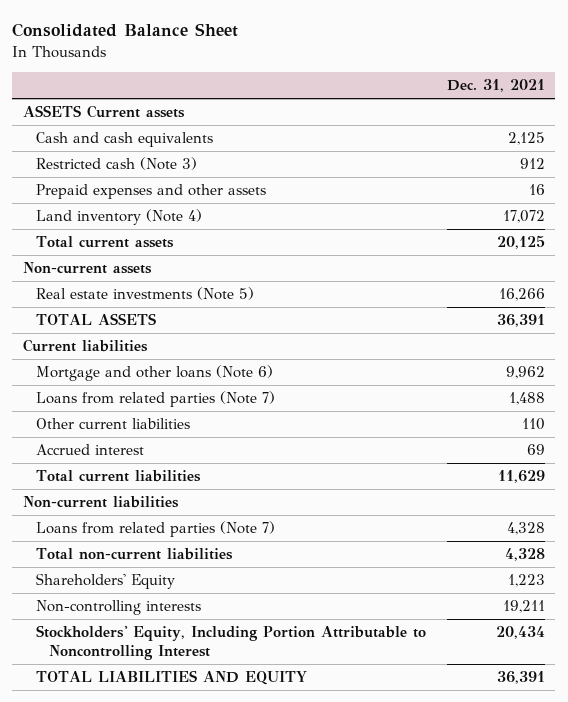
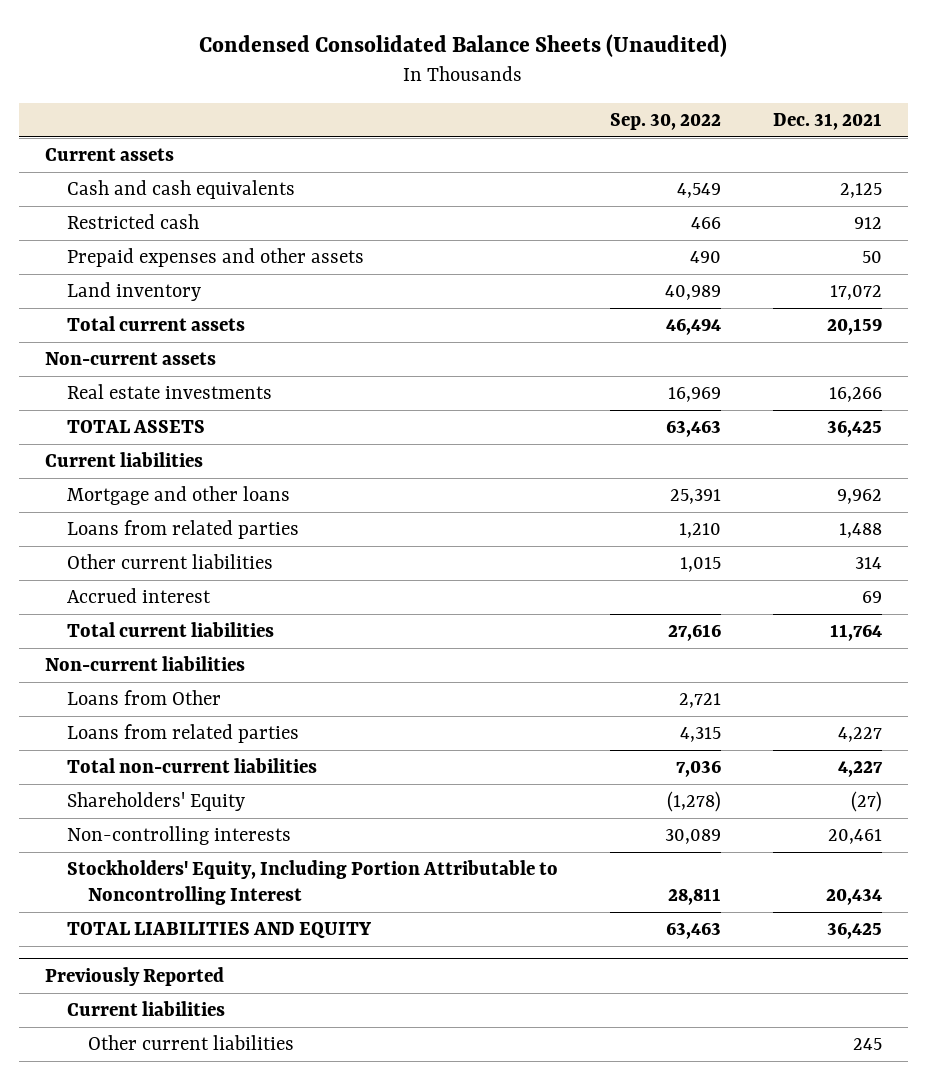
[12,23,239,38] Consolidated Balance Sheet -> [199,34,728,58] Condensed Consolidated Balance Sheets (Unaudited)
none -> [609,112,721,130] Sep. 30, 2022
[22,105,185,119] ASSETS Current assets -> [45,148,175,162] Current assets
[35,157,197,171] Restricted cash (Note 3) -> [66,214,199,230] Restricted cash
[528,184,545,196] 16 -> [861,251,882,264] 50
[35,209,202,226] Land inventory (Note 4) -> [66,282,201,302] Land inventory
[496,235,545,250] 20,125 -> [826,318,882,336] 20,159
[35,287,254,301] Real estate investments (Note 5) -> [66,384,272,400] Real estate investments
[496,314,545,328] 36,391 -> [826,420,882,438] 36,425
[35,365,273,382] Mortgage and other loans (Note 6) -> [66,486,290,506] Mortgage and other loans
[35,391,275,408] Loans from related parties (Note 7) -> [66,520,299,540] Loans from related parties
[521,418,545,431] 110 -> [854,557,882,570] 314
[497,470,545,484] 11,629 -> [829,624,882,642] 11,764
none -> [66,690,221,706] Loans from Other
[35,521,275,538] Loans from related parties (Note 7) -> [66,724,299,744] Loans from related parties
[506,522,545,536] 4,328 -> [837,727,882,743] 4,227
[504,548,545,562] 4,328 -> [837,761,883,778] 4,227
[507,574,545,588] 1,223 -> [850,791,882,813] (27)
[502,600,545,614] 19,211 -> [827,829,882,845] 20,461
[496,671,545,685] 36,391 -> [826,922,882,940] 36,425
none -> [45,966,225,986] Previously Reported
none -> [66,1001,225,1017] Current liabilities
none -> [88,1035,295,1051] Other current liabilities

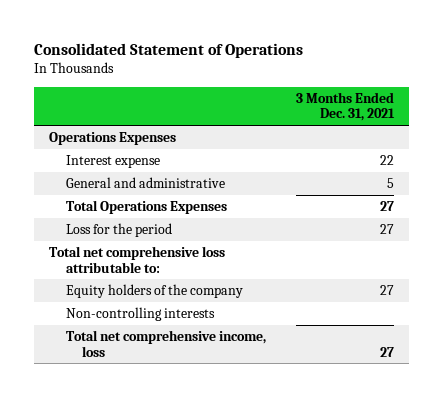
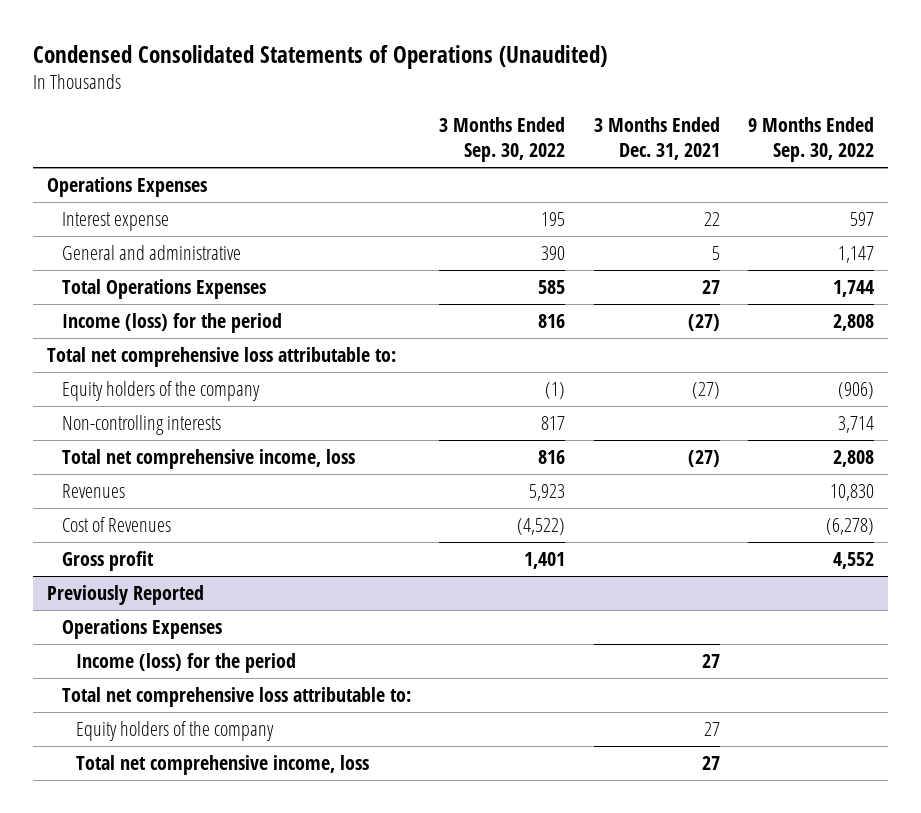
[34,43,304,59] Consolidated Statement of Operations -> [32,44,607,69] Condensed Consolidated Statements of Operations (Unaudited)
none -> [439,117,566,162] 3 Months Ended Sep. 30, 2022
none -> [748,117,875,162] 9 Months Ended Sep. 30, 2022
[65,222,172,237] Loss for the period -> [61,312,282,333] Income (loss) for the period
[379,223,394,234] 27 -> [687,313,720,331] (27)
[379,284,394,295] 27 -> [691,381,720,399] (27)
none -> [61,448,355,469] Total net comprehensive income, loss
none -> [61,483,125,498] Revenues
none -> [61,516,171,532] Cost of Revenues
none -> [61,550,154,571] Gross profit
none -> [46,584,204,605] Previously Reported
none -> [61,618,222,639] Operations Expenses
none -> [76,652,297,673] Income (loss) for the period
none -> [61,686,411,707] Total net comprehensive loss attributable to:
none -> [76,720,275,741] Equity holders of the company

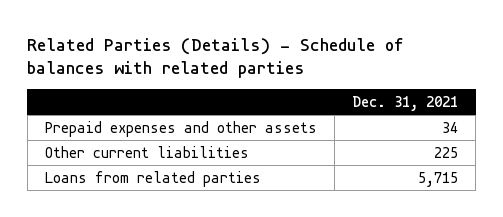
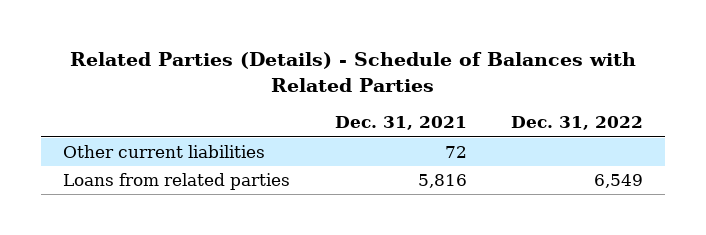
[27,37,405,79] Related Parties (Details) - Schedule of balances with related parties -> [70,52,637,92] Related Parties (Details) - Schedule of Balances with Related Parties
none -> [511,116,644,131] Dec. 31, 2022
[44,120,317,137] Prepaid expenses and other assets -> none
[434,146,459,158] 225 -> [444,146,467,159] 72
[418,171,459,187] 5,715 -> [417,174,467,189] 5,816

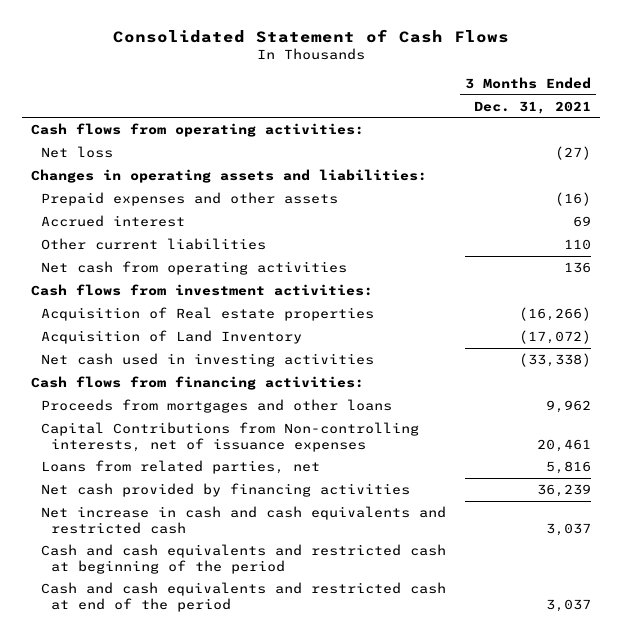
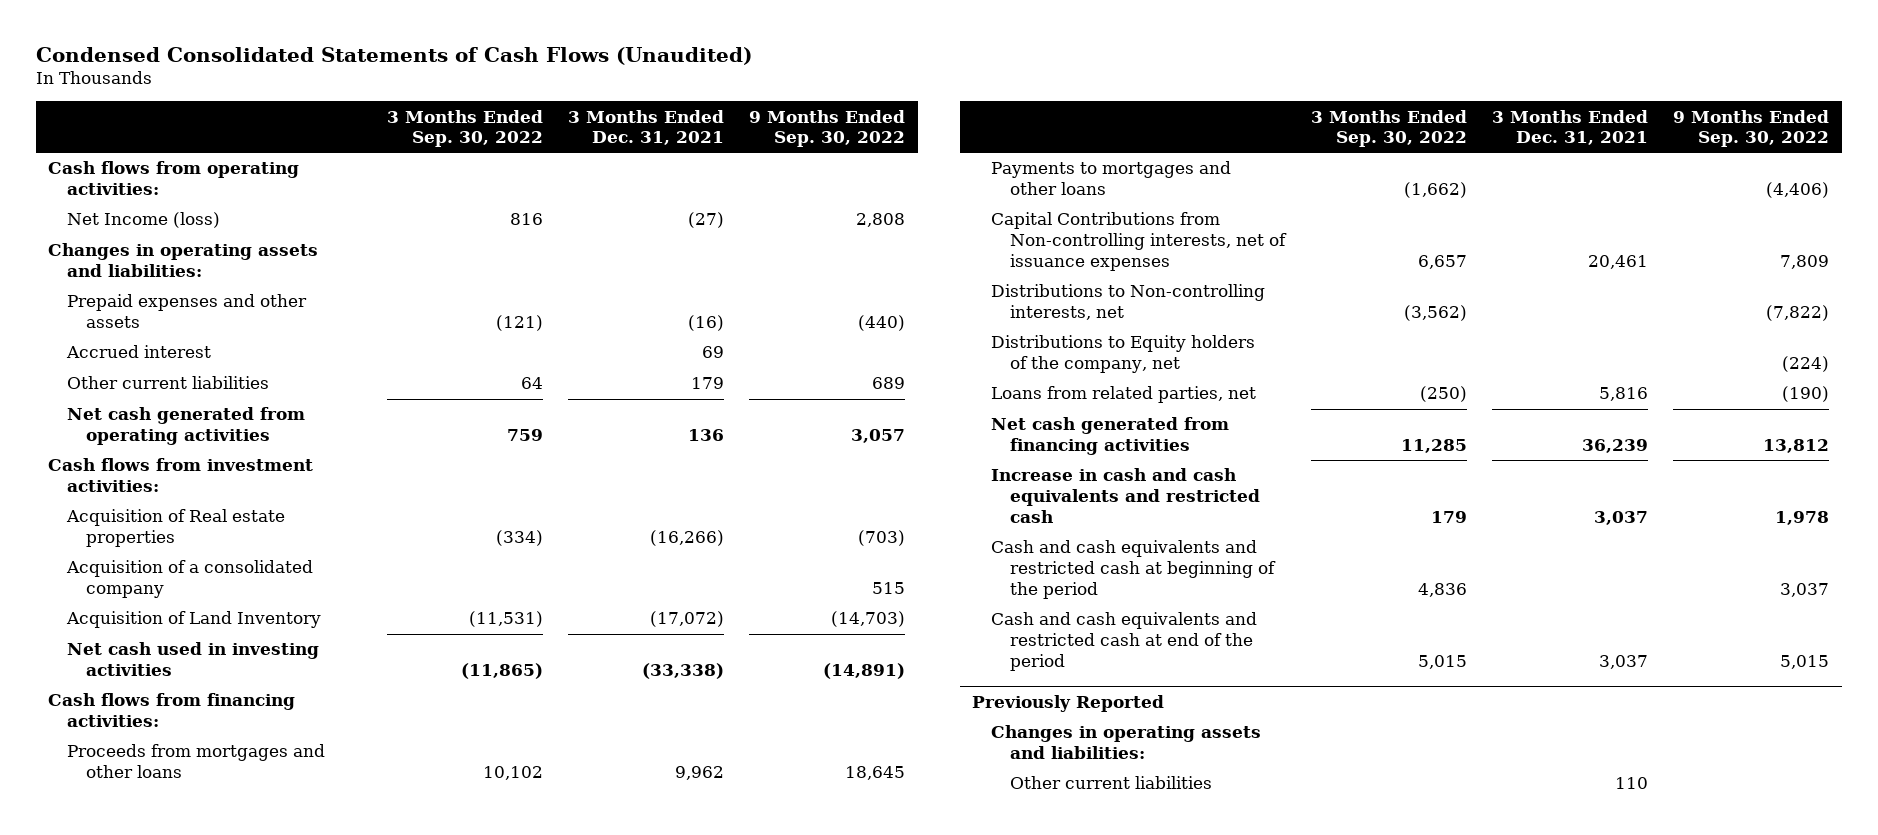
[113,28,510,43] Consolidated Statement of Cash Flows -> [35,46,752,65] Condensed Consolidated Statements of Cash Flows (Unaudited)
none -> [386,109,543,148] 3 Months Ended Sep. 30, 2022
none -> [749,109,906,148] 9 Months Ended Sep. 30, 2022
[41,145,114,158] Net loss -> [67,212,221,229] Net Income (loss)
[563,238,591,250] 110 -> [690,377,724,390] 179
[41,260,348,275] Net cash from operating activities -> [67,407,306,445] Net cash generated from operating activities
none -> [66,560,314,598] Acquisition of a consolidated company
none -> [991,161,1232,195] Payments to mortgages and other loans
none -> [991,284,1266,320] Distributions to Non-controlling interests, net
none -> [991,335,1256,373] Distributions to Equity holders of the company, net
[41,482,411,497] Net cash provided by financing activities -> [991,417,1230,455] Net cash generated from financing activities
[41,505,447,534] Net increase in cash and cash equivalents and restricted cash -> [991,468,1261,523] Increase in cash and cash equivalents and restricted cash
none -> [972,694,1165,712] Previously Reported
none -> [991,725,1262,759] Changes in operating assets and liabilities:
none -> [1010,776,1213,790] Other current liabilities

